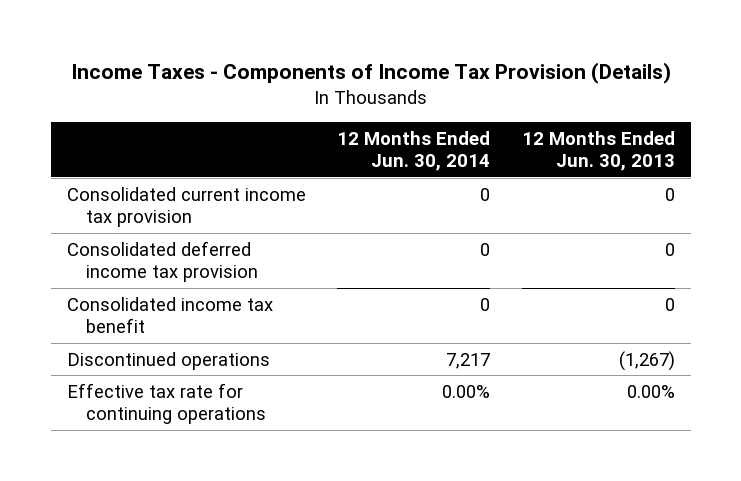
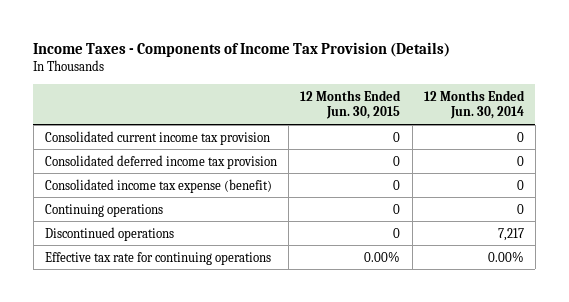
[521,131,675,172] 12 Months Ended Jun. 30, 2013 -> none
none -> [300,89,402,120] 12 Months Ended Jun. 30, 2015
[66,296,273,333] Consolidated income tax benefit -> [44,178,272,193] Consolidated income tax expense (benefit)
none -> [44,203,163,217] Continuing operations

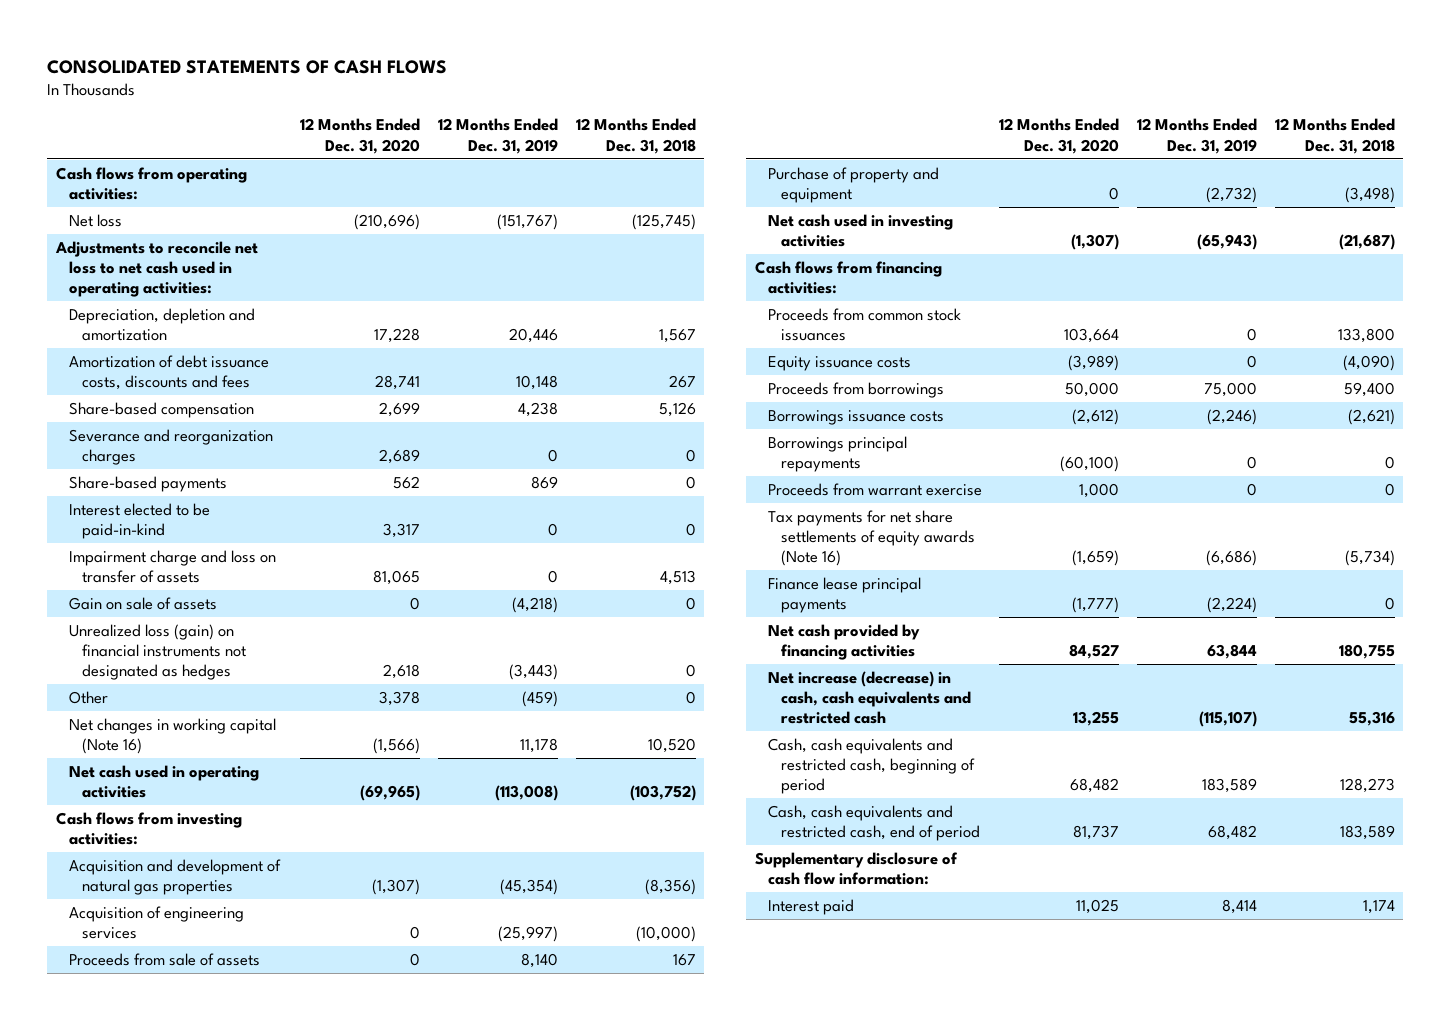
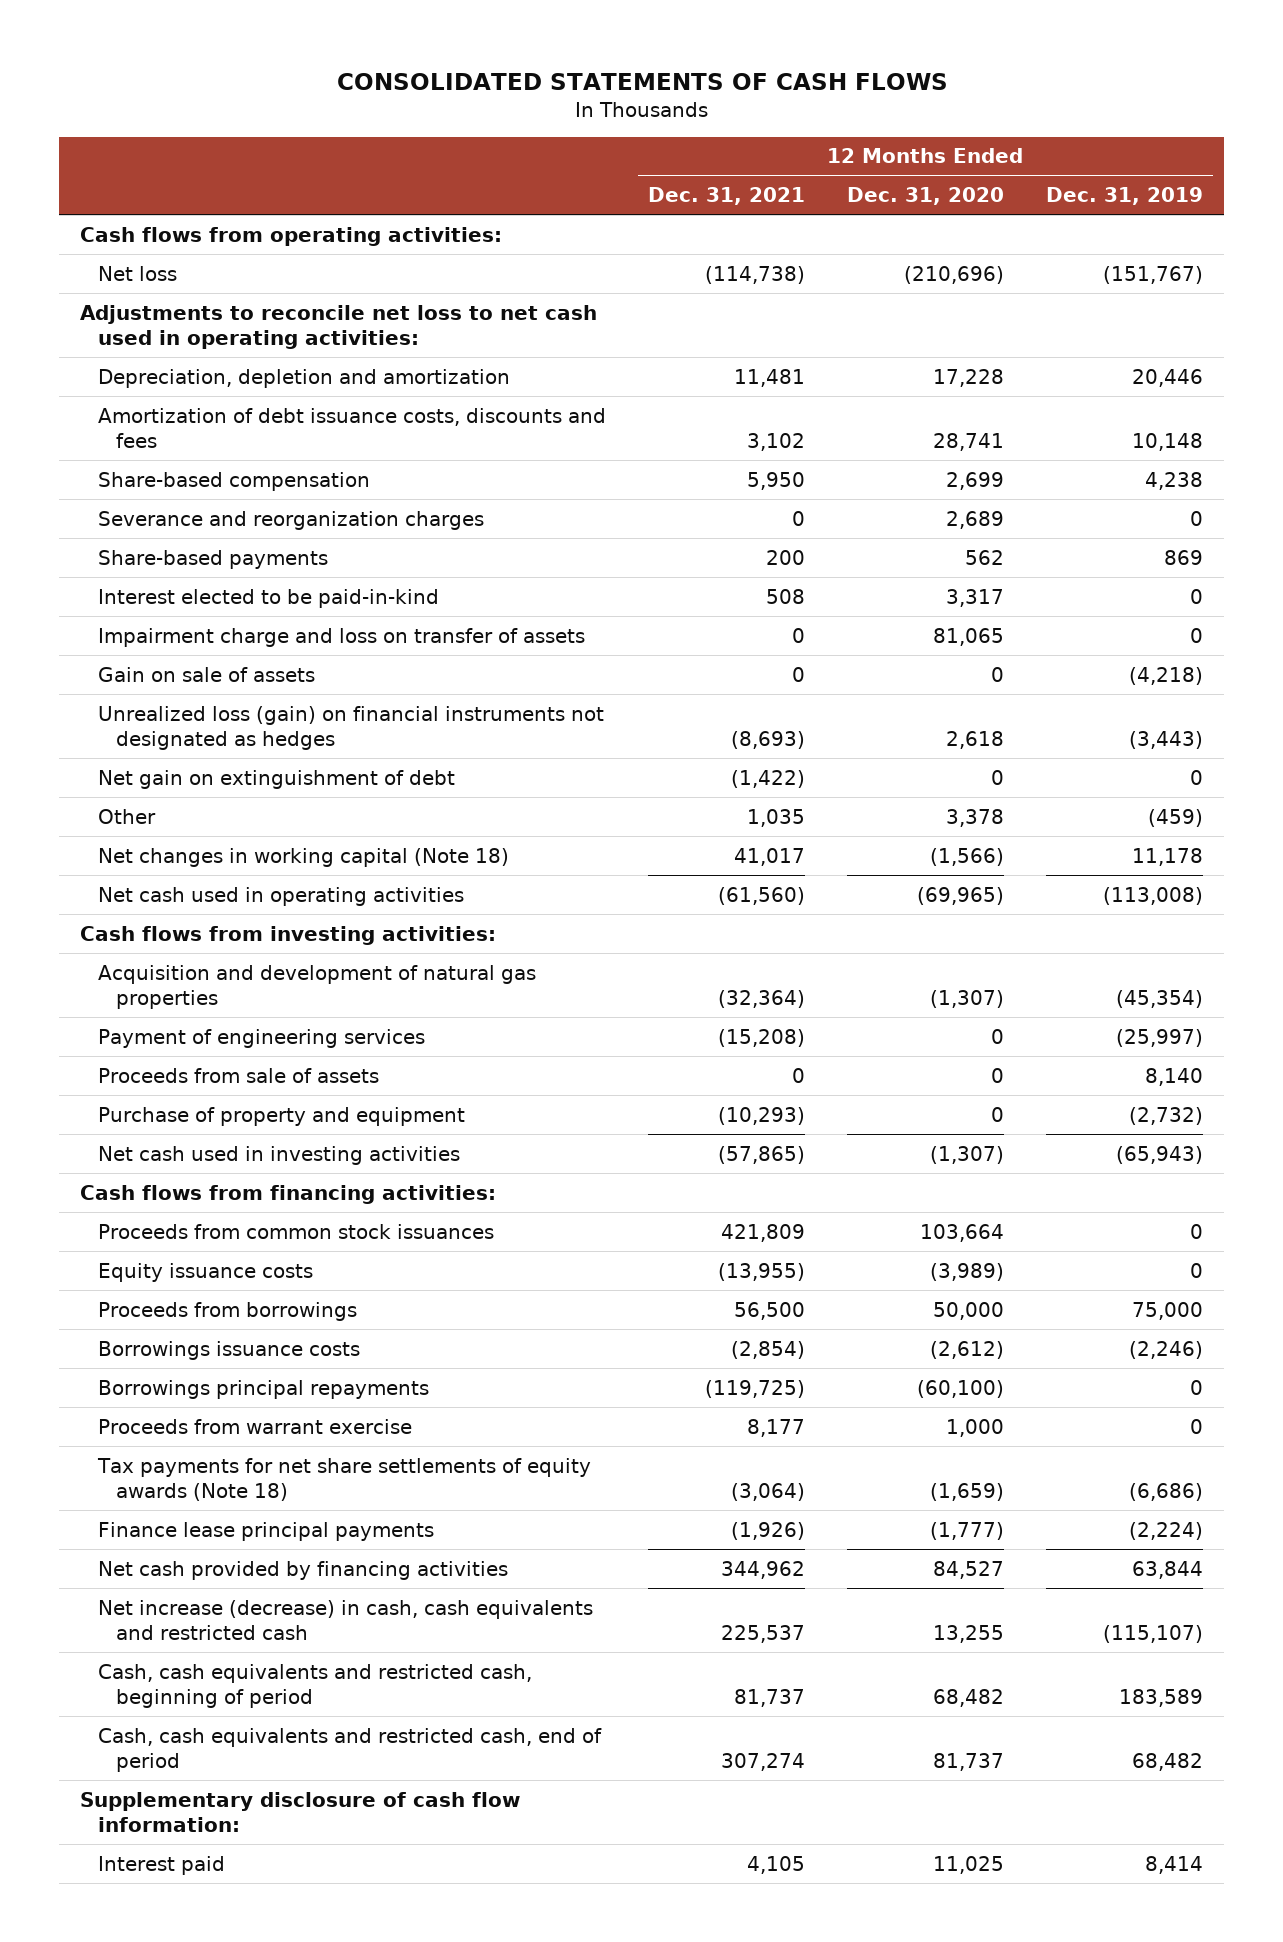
[575,118,696,154] 12 Months Ended Dec. 31, 2018 -> none
none -> [648,186,806,205] Dec. 31, 2021
none -> [98,769,456,789] Net gain on extinguishment of debt
[68,717,276,755] Net changes in working capital (Note 16) -> [98,847,510,867] Net changes in working capital (Note 18)
[68,905,244,940] Acquisition of engineering services -> [98,1028,426,1048] Payment of engineering services
[767,509,975,567] Tax payments for net share settlements of equity awards (Note 16) -> [97,1457,592,1502] Tax payments for net share settlements of equity awards (Note 18)

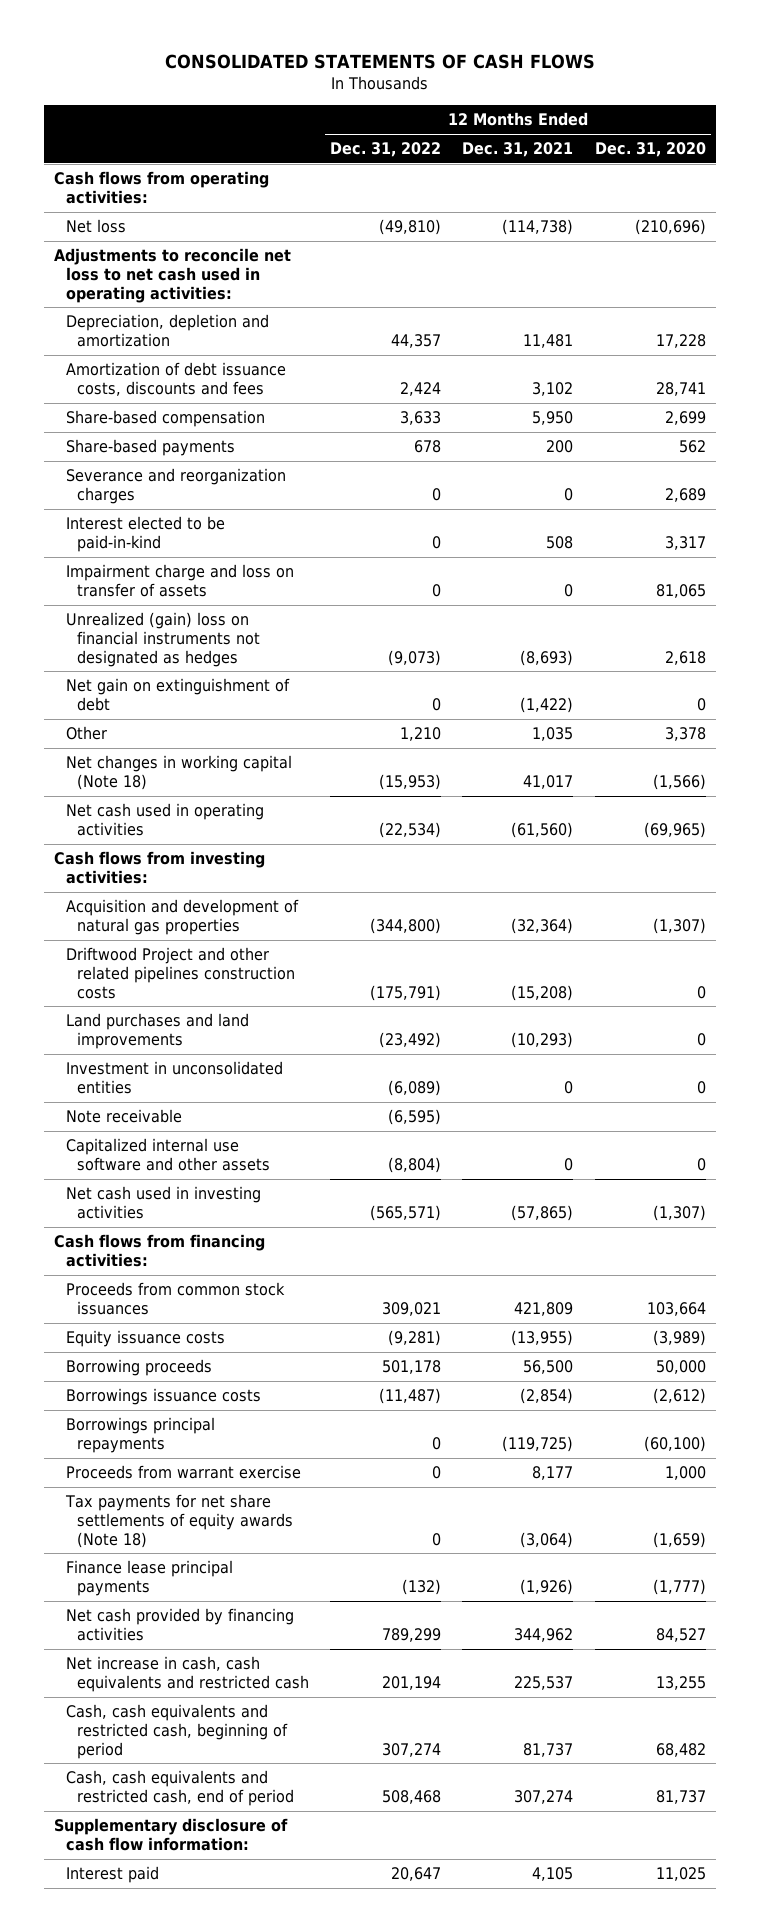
[1045,186,1203,205] Dec. 31, 2019 -> none
none -> [330,142,442,158] Dec. 31, 2022
[98,510,485,530] Severance and reorganization charges -> [65,468,286,504] Severance and reorganization charges
[98,666,316,682] Gain on sale of assets -> none
[98,705,605,751] Unrealized loss (gain) on financial instruments not designated as hedges -> [65,612,261,667] Unrealized (gain) loss on financial instruments not designated as hedges
[98,1067,380,1083] Proceeds from sale of assets -> none
[98,1028,426,1048] Payment of engineering services -> [65,947,296,999] Driftwood Project and other related pipelines construction costs
[98,1106,466,1126] Purchase of property and equipment -> [65,1013,249,1049] Land purchases and land improvements
none -> [65,1061,283,1094] Investment in unconsolidated entities
none -> [65,1109,182,1124] Note receivable
none -> [65,1138,271,1171] Capitalized internal use software and other assets
[98,1301,358,1321] Proceeds from borrowings -> [65,1359,212,1377] Borrowing proceeds
[98,1599,594,1641] Net increase (decrease) in cash, cash equivalents and restricted cash -> [65,1656,310,1692] Net increase in cash, cash equivalents and restricted cash

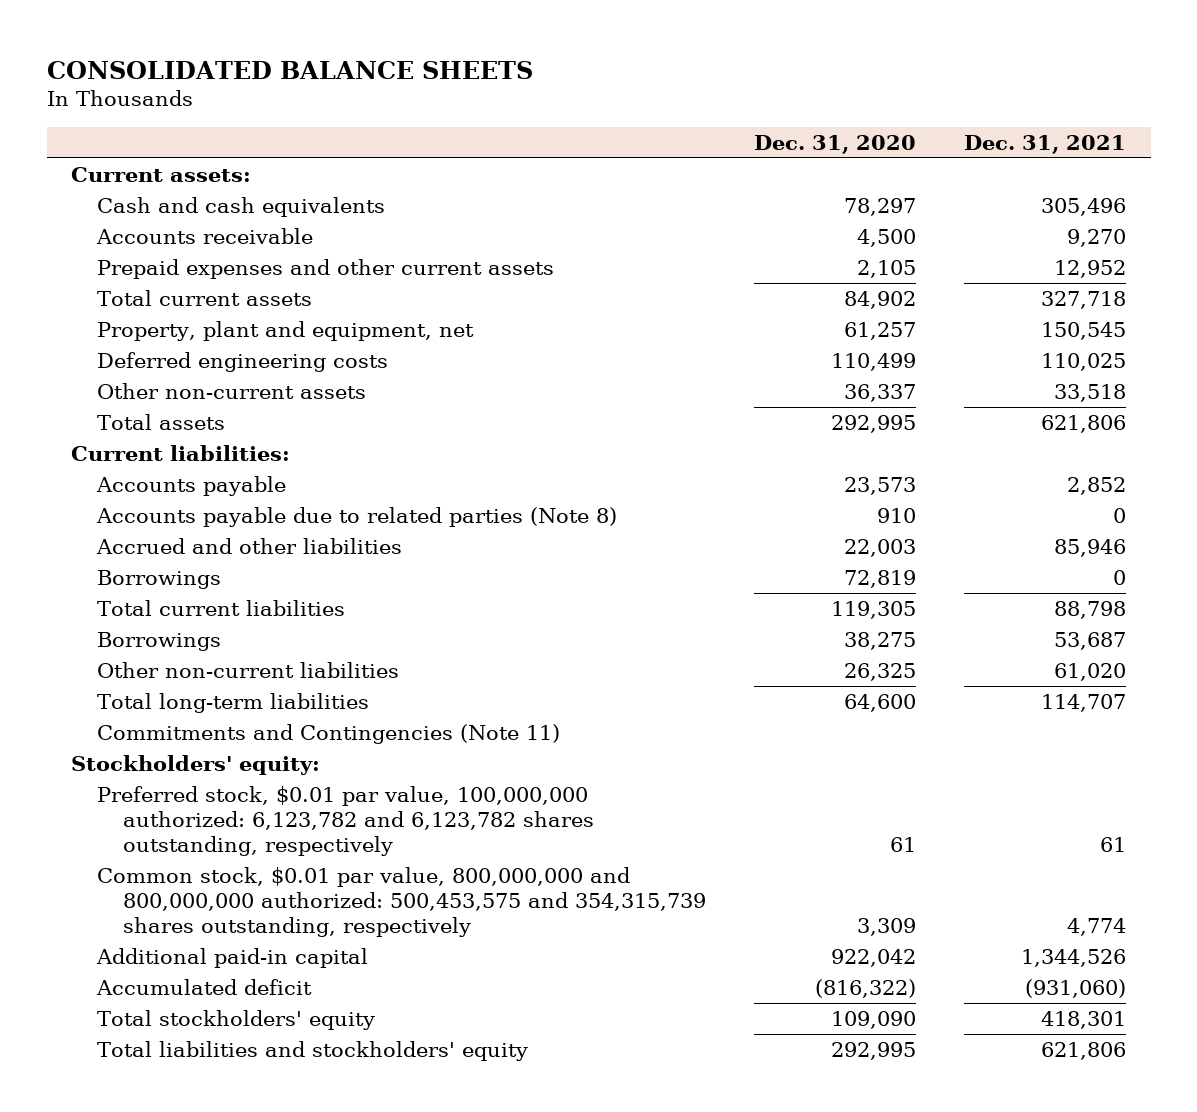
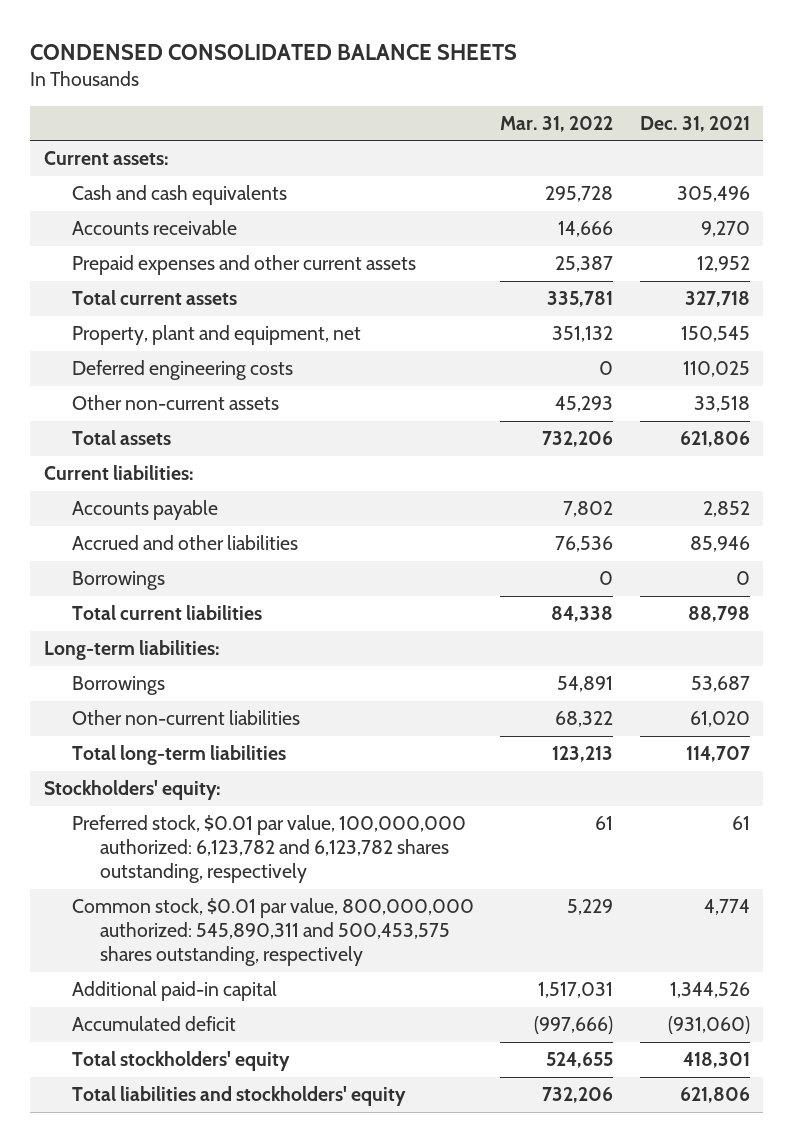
[46,60,533,79] CONSOLIDATED BALANCE SHEETS -> [30,44,518,61] CONDENSED CONSOLIDATED BALANCE SHEETS
[754,134,917,154] Dec. 31, 2020 -> none
none -> [500,115,614,132] Mar. 31, 2022
[95,506,617,527] Accounts payable due to related parties (Note 8) -> none
none -> [43,640,220,661] Long-term liabilities:
[96,723,560,744] Commitments and Contingencies (Note 11) -> none
[96,866,706,938] Common stock, $0.01 par value, 800,000,000 and 800,000,000 authorized: 500,453,575 and 354,315,739 shares outstanding, respectively -> [71,898,474,967] Common stock, $0.01 par value, 800,000,000 authorized: 545,890,311 and 500,453,575 shares outstanding, respectively

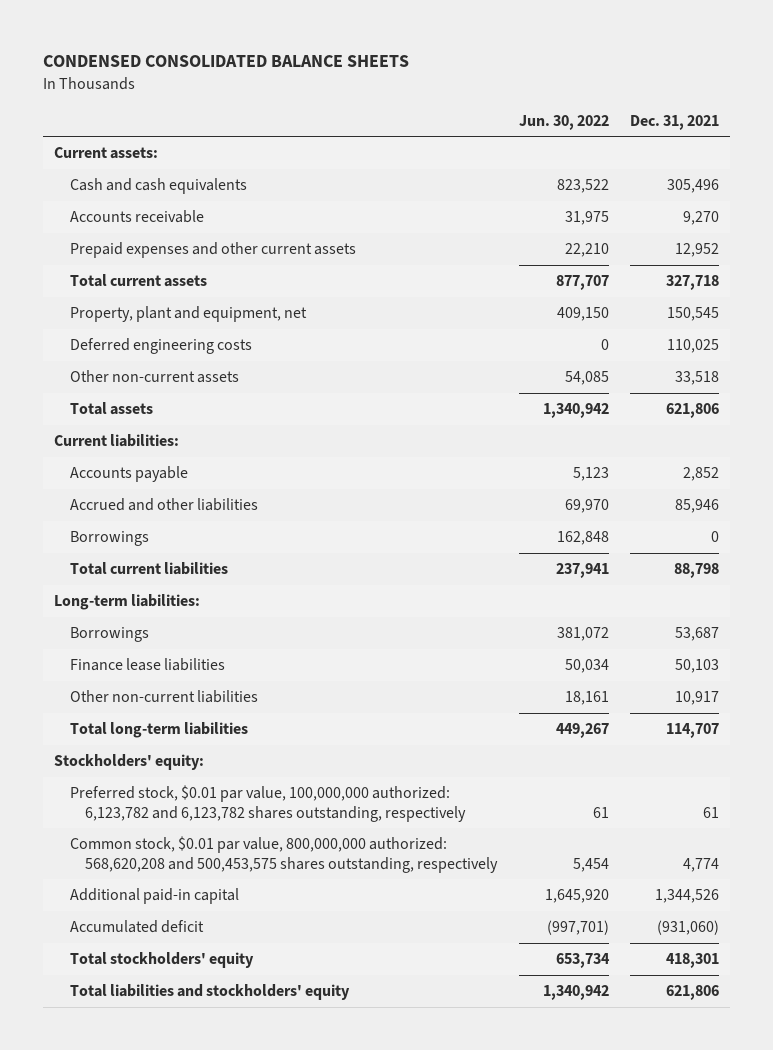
[500,115,614,132] Mar. 31, 2022 -> none
none -> [518,114,609,130] Jun. 30, 2022
none -> [69,658,225,672] Finance lease liabilities
[689,711,750,728] 61,020 -> [675,691,720,706] 10,917
[71,898,474,967] Common stock, $0.01 par value, 800,000,000 authorized: 545,890,311 and 500,453,575 shares outstanding, respectively -> [69,836,499,873] Common stock, $0.01 par value, 800,000,000 authorized: 568,620,208 and 500,453,575 shares outstanding, respectively

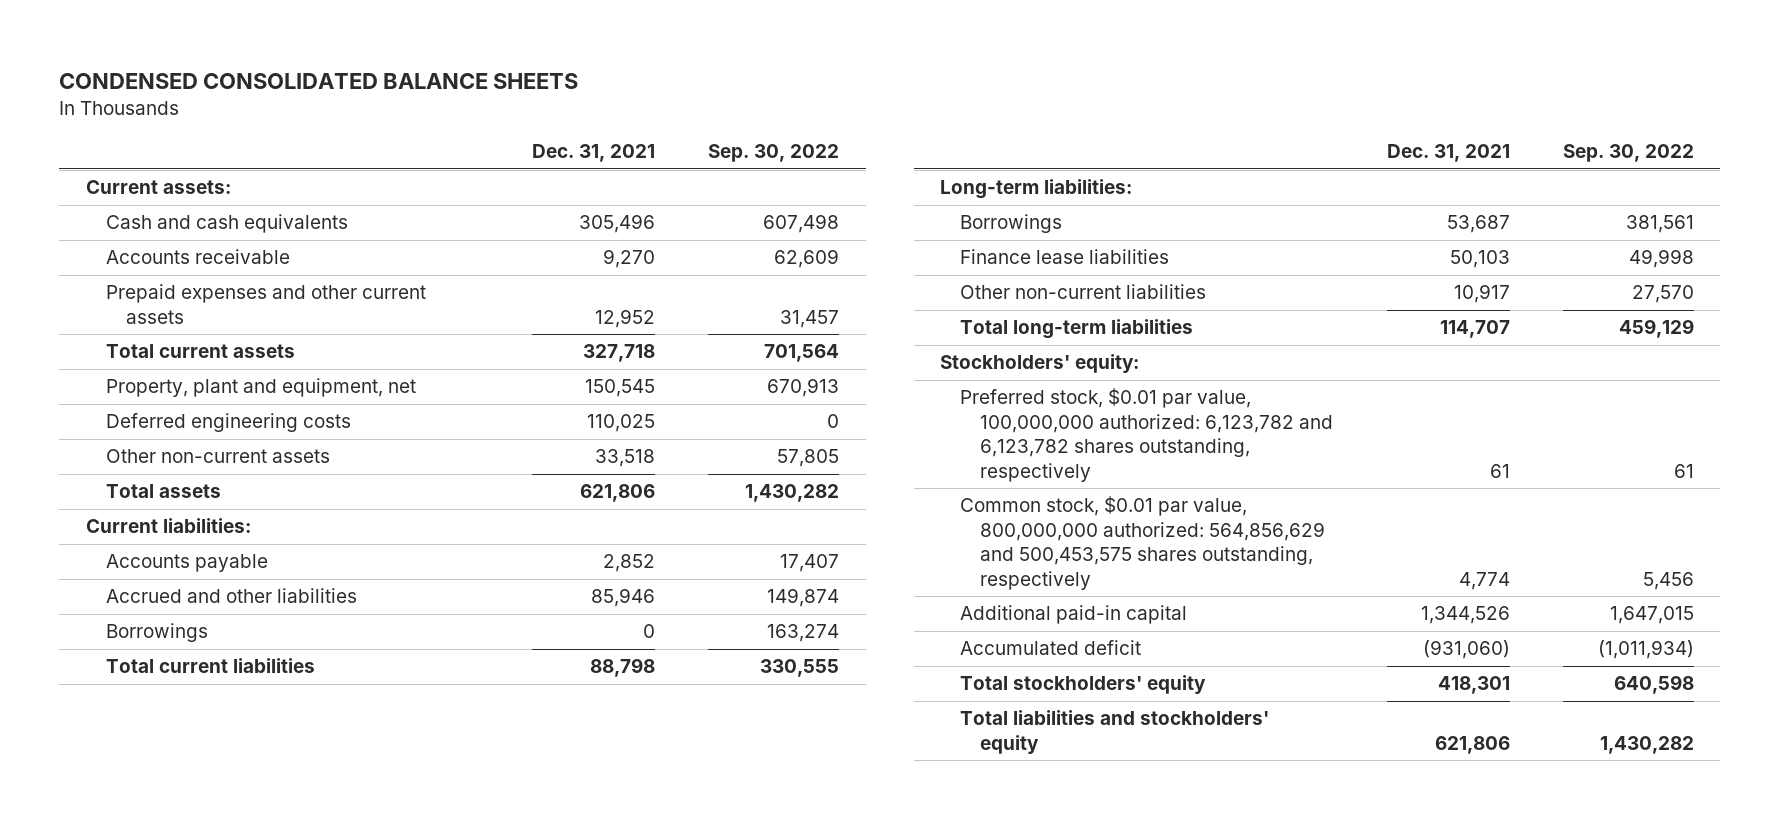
[518,114,609,130] Jun. 30, 2022 -> none
none -> [708,144,840,163] Sep. 30, 2022
[69,836,499,873] Common stock, $0.01 par value, 800,000,000 authorized: 568,620,208 and 500,453,575 shares outstanding, respectively -> [960,496,1326,590] Common stock, $0.01 par value, 800,000,000 authorized: 564,856,629 and 500,453,575 shares outstanding, respectively

